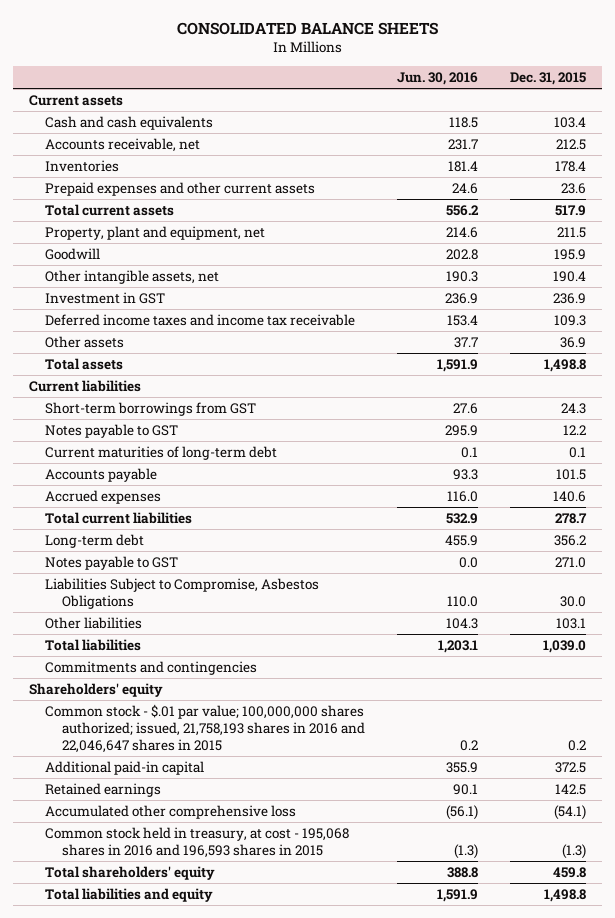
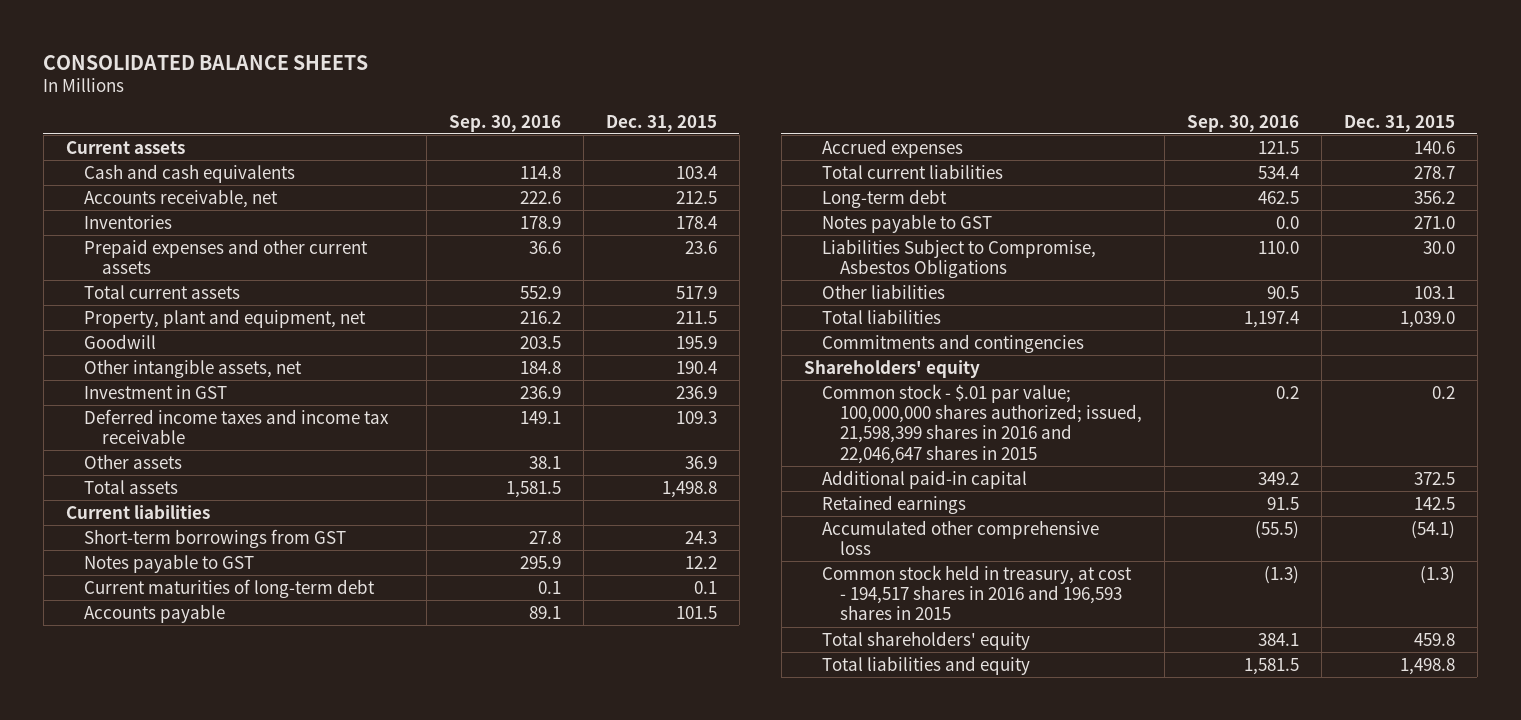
[397,71,479,85] Jun. 30, 2016 -> none
none -> [449,114,562,132] Sep. 30, 2016
[45,704,366,753] Common stock - $.01 par value; 100,000,000 shares authorized; issued, 21,758,193 shares in 2016 and 22,046,647 shares in 2015 -> [822,383,1143,464] Common stock - $.01 par value; 100,000,000 shares authorized; issued, 21,598,399 shares in 2016 and 22,046,647 shares in 2015
[45,827,350,858] Common stock held in treasury, at cost - 195,068 shares in 2016 and 196,593 shares in 2015 -> [822,564,1133,621] Common stock held in treasury, at cost - 194,517 shares in 2016 and 196,593 shares in 2015

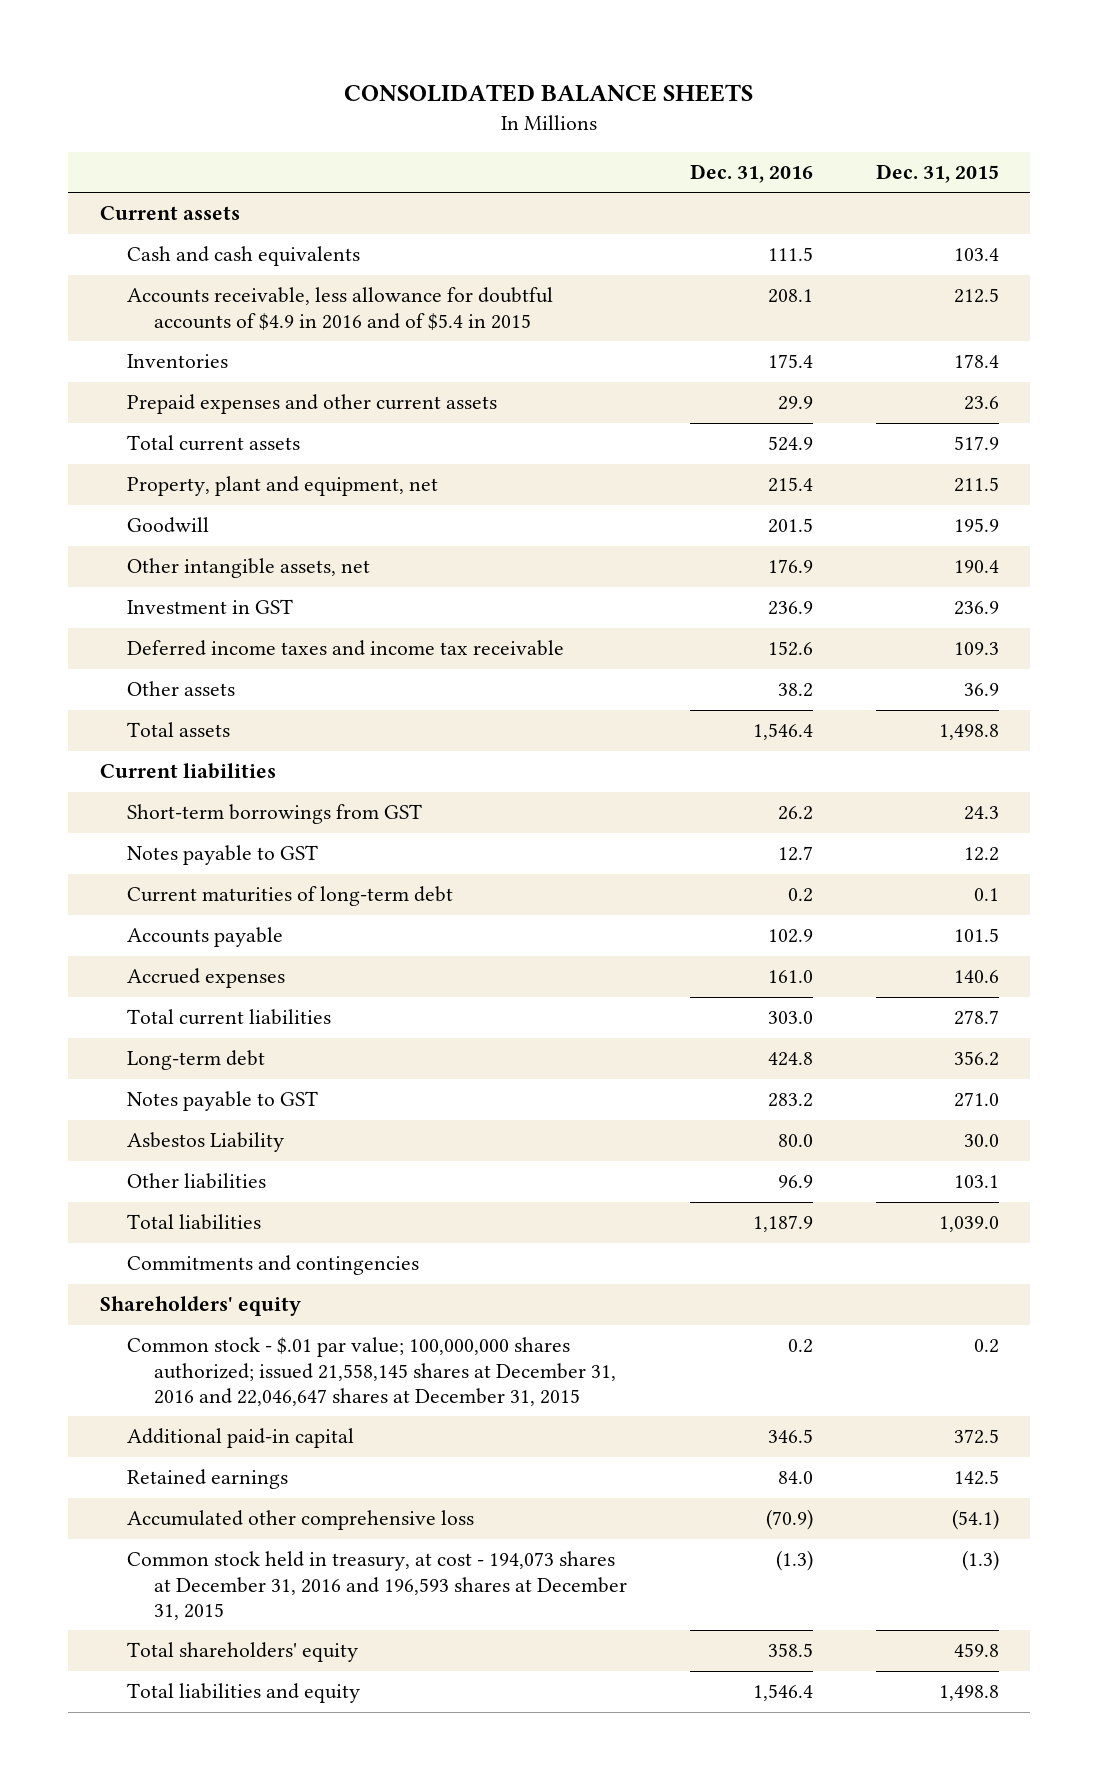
[449,114,562,132] Sep. 30, 2016 -> none
none -> [689,163,813,183] Dec. 31, 2016
[84,188,279,208] Accounts receivable, net -> [126,287,553,330] Accounts receivable, less allowance for doubtful accounts of $4.9 in 2016 and of $5.4 in 2015
[822,238,1097,278] Liabilities Subject to Compromise, Asbestos Obligations -> none
none -> [126,1132,284,1153] Asbestos Liability
[822,383,1143,464] Common stock - $.01 par value; 100,000,000 shares authorized; issued, 21,598,399 shares in 2016 and 22,046,647 shares in 2015 -> [126,1337,616,1407] Common stock - $.01 par value; 100,000,000 shares authorized; issued 21,558,145 shares at December 31, 2016 and 22,046,647 shares at December 31, 2015
[822,564,1133,621] Common stock held in treasury, at cost - 194,517 shares in 2016 and 196,593 shares in 2015 -> [126,1551,627,1621] Common stock held in treasury, at cost - 194,073 shares at December 31, 2016 and 196,593 shares at December 31, 2015

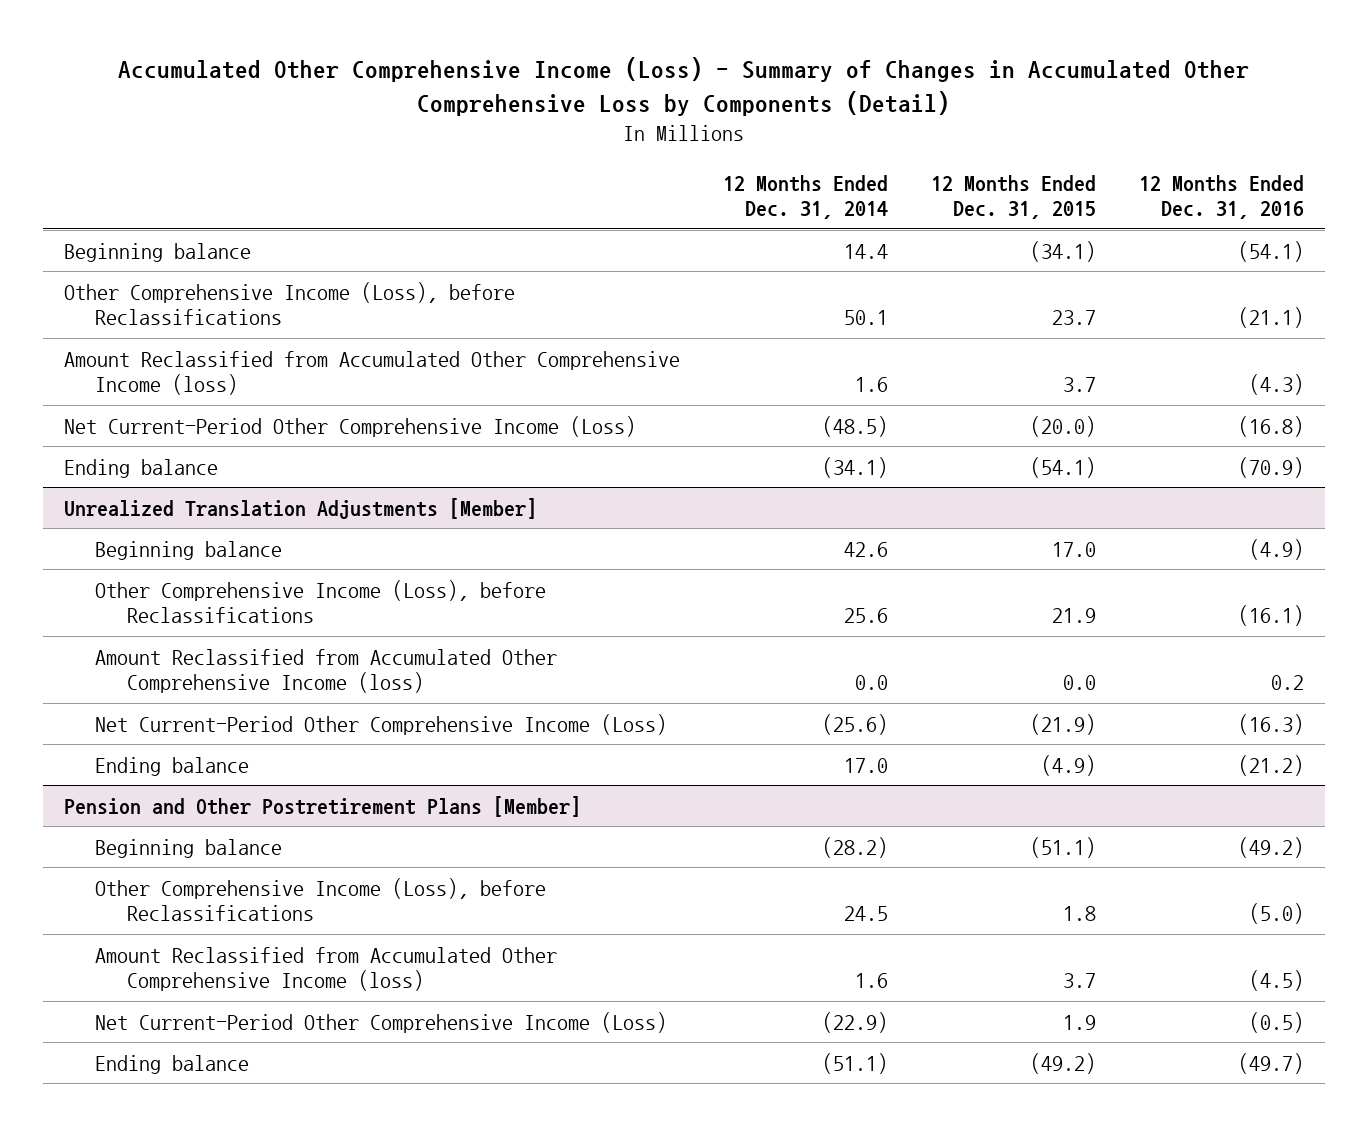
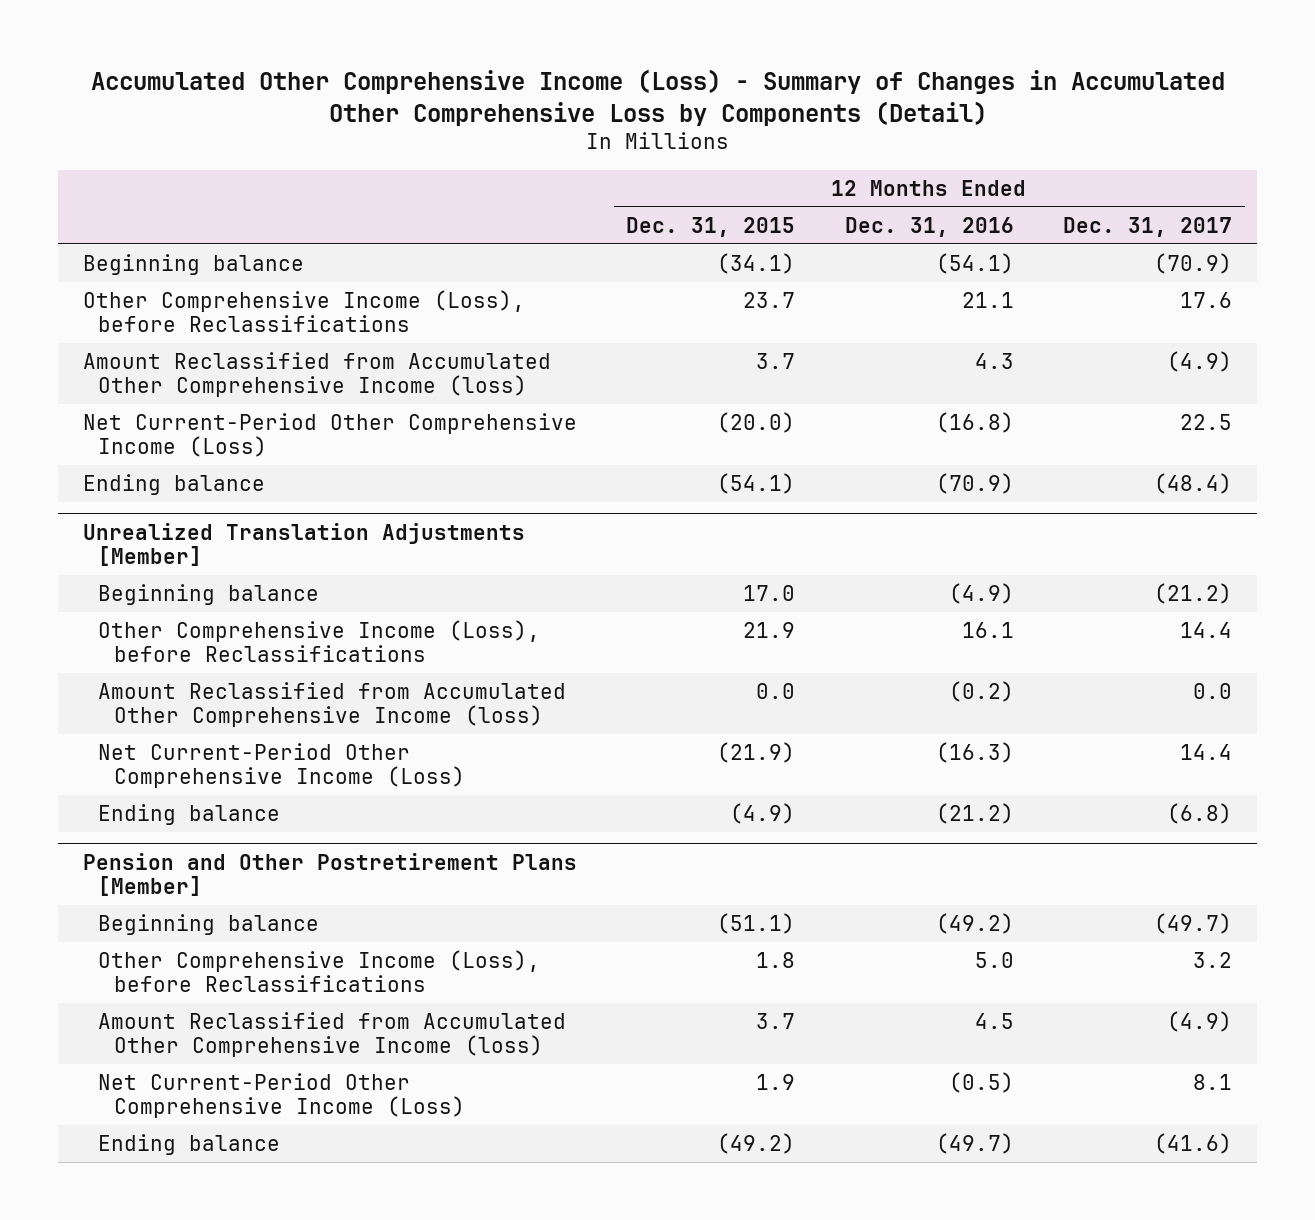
[722,174,888,220] 12 Months Ended Dec. 31, 2014 -> none
none -> [1063,216,1233,237] Dec. 31, 2017
[1237,307,1304,329] (21.1) -> [961,292,1014,309] 21.1
[1248,374,1304,396] (4.3) -> [974,353,1014,370] 4.3
[1237,605,1304,627] (16.1) -> [961,622,1014,639] 16.1
[1270,675,1304,691] 0.2 -> [948,681,1014,703] (0.2)
[1248,903,1304,925] (5.0) -> [974,952,1014,969] 5.0
[1248,970,1304,992] (4.5) -> [974,1013,1014,1030] 4.5

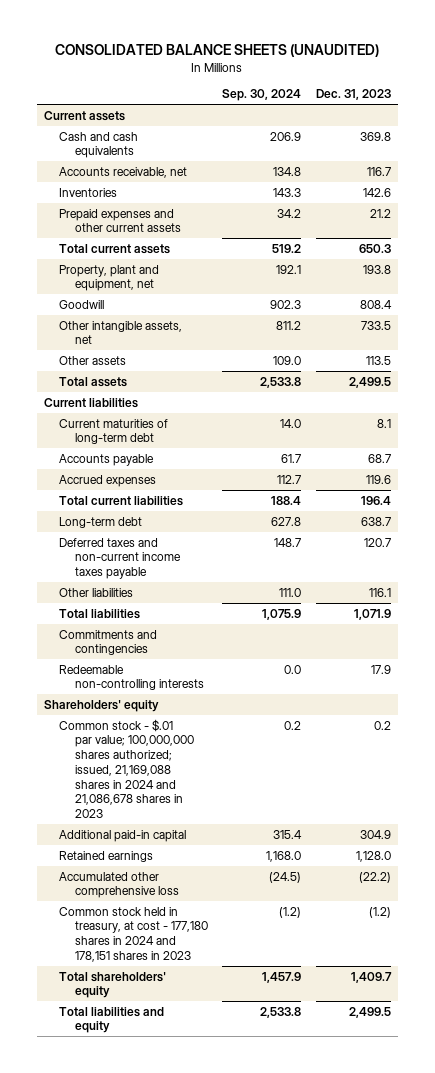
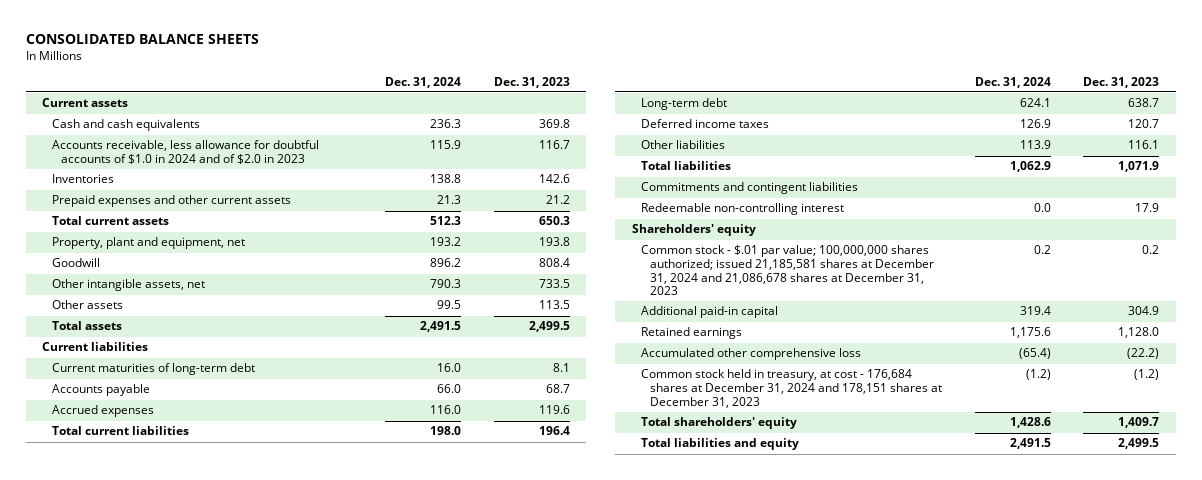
[55,44,380,58] CONSOLIDATED BALANCE SHEETS (UNAUDITED) -> [26,33,260,44] CONSOLIDATED BALANCE SHEETS
[222,89,302,102] Sep. 30, 2024 -> none
none -> [385,76,462,88] Dec. 31, 2024
[59,166,188,178] Accounts receivable, net -> [51,140,319,164] Accounts receivable, less allowance for doubtful accounts of $1.0 in 2024 and of $2.0 in 2023
[59,537,181,580] Deferred taxes and non-current income taxes payable -> [640,119,769,129] Deferred income taxes
[59,629,158,656] Commitments and contingencies -> [640,182,858,195] Commitments and contingent liabilities
[59,664,204,691] Redeemable non-controlling interests -> [640,203,844,216] Redeemable non-controlling interest
[59,718,194,818] Common stock - $.01 par value; 100,000,000 shares authorized; issued, 21,169,088 shares in 2024 and 21,086,678 shares in 2023 -> [640,245,934,296] Common stock - $.01 par value; 100,000,000 shares authorized; issued 21,185,581 shares at December 31, 2024 and 21,086,678 shares at December 31, 2023
[59,906,208,962] Common stock held in treasury, at cost - 177,180 shares in 2024 and 178,151 shares in 2023 -> [640,369,942,408] Common stock held in treasury, at cost - 176,684 shares at December 31, 2024 and 178,151 shares at December 31, 2023

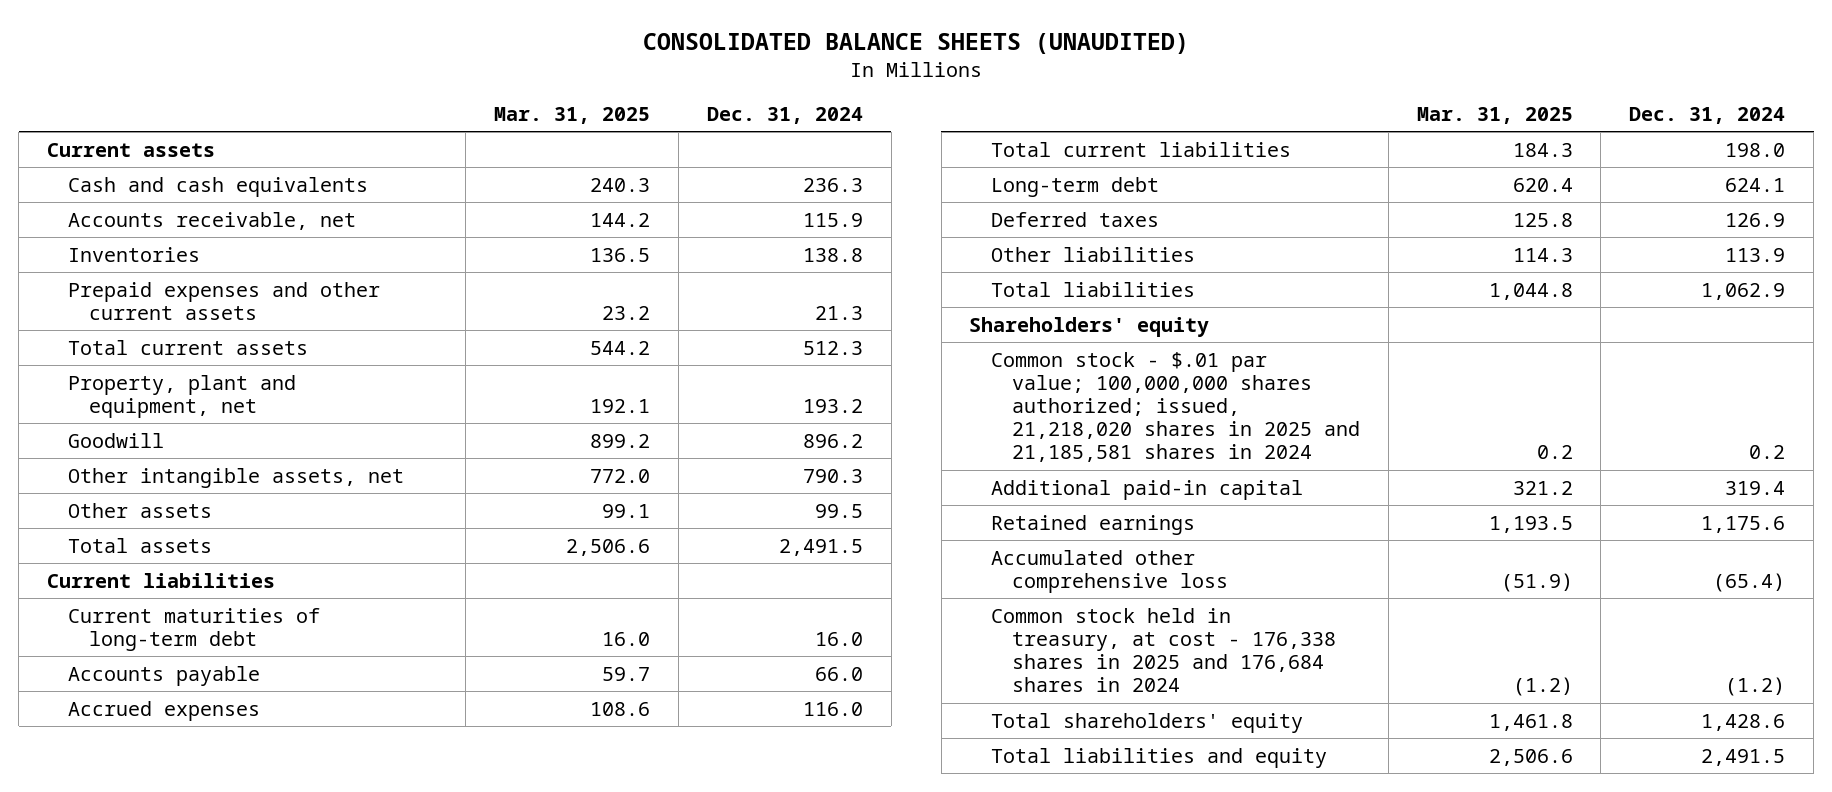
[26,33,260,44] CONSOLIDATED BALANCE SHEETS -> [643,32,1190,54] CONSOLIDATED BALANCE SHEETS (UNAUDITED)
[494,76,571,88] Dec. 31, 2023 -> none
none -> [494,107,651,125] Mar. 31, 2025
[51,140,319,164] Accounts receivable, less allowance for doubtful accounts of $1.0 in 2024 and of $2.0 in 2023 -> [68,211,357,230] Accounts receivable, net
[640,119,769,129] Deferred income taxes -> [990,211,1159,227] Deferred taxes
[640,182,858,195] Commitments and contingent liabilities -> none
[640,203,844,216] Redeemable non-controlling interest -> none
[640,245,934,296] Common stock - $.01 par value; 100,000,000 shares authorized; issued 21,185,581 shares at December 31, 2024 and 21,086,678 shares at December 31, 2023 -> [990,351,1360,463] Common stock - $.01 par value; 100,000,000 shares authorized; issued, 21,218,020 shares in 2025 and 21,185,581 shares in 2024
[640,369,942,408] Common stock held in treasury, at cost - 176,684 shares at December 31, 2024 and 178,151 shares at December 31, 2023 -> [990,607,1336,693] Common stock held in treasury, at cost - 176,338 shares in 2025 and 176,684 shares in 2024

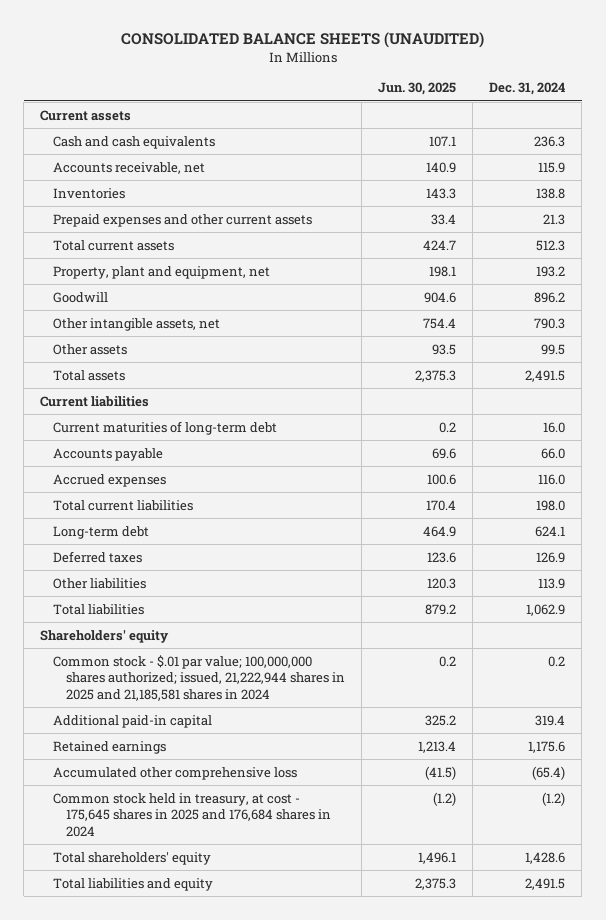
[494,107,651,125] Mar. 31, 2025 -> none
none -> [378,82,457,96] Jun. 30, 2025
[990,351,1360,463] Common stock - $.01 par value; 100,000,000 shares authorized; issued, 21,218,020 shares in 2025 and 21,185,581 shares in 2024 -> [53,654,346,701] Common stock - $.01 par value; 100,000,000 shares authorized; issued, 21,222,944 shares in 2025 and 21,185,581 shares in 2024
[990,607,1336,693] Common stock held in treasury, at cost - 176,338 shares in 2025 and 176,684 shares in 2024 -> [53,792,332,837] Common stock held in treasury, at cost - 175,645 shares in 2025 and 176,684 shares in 2024

